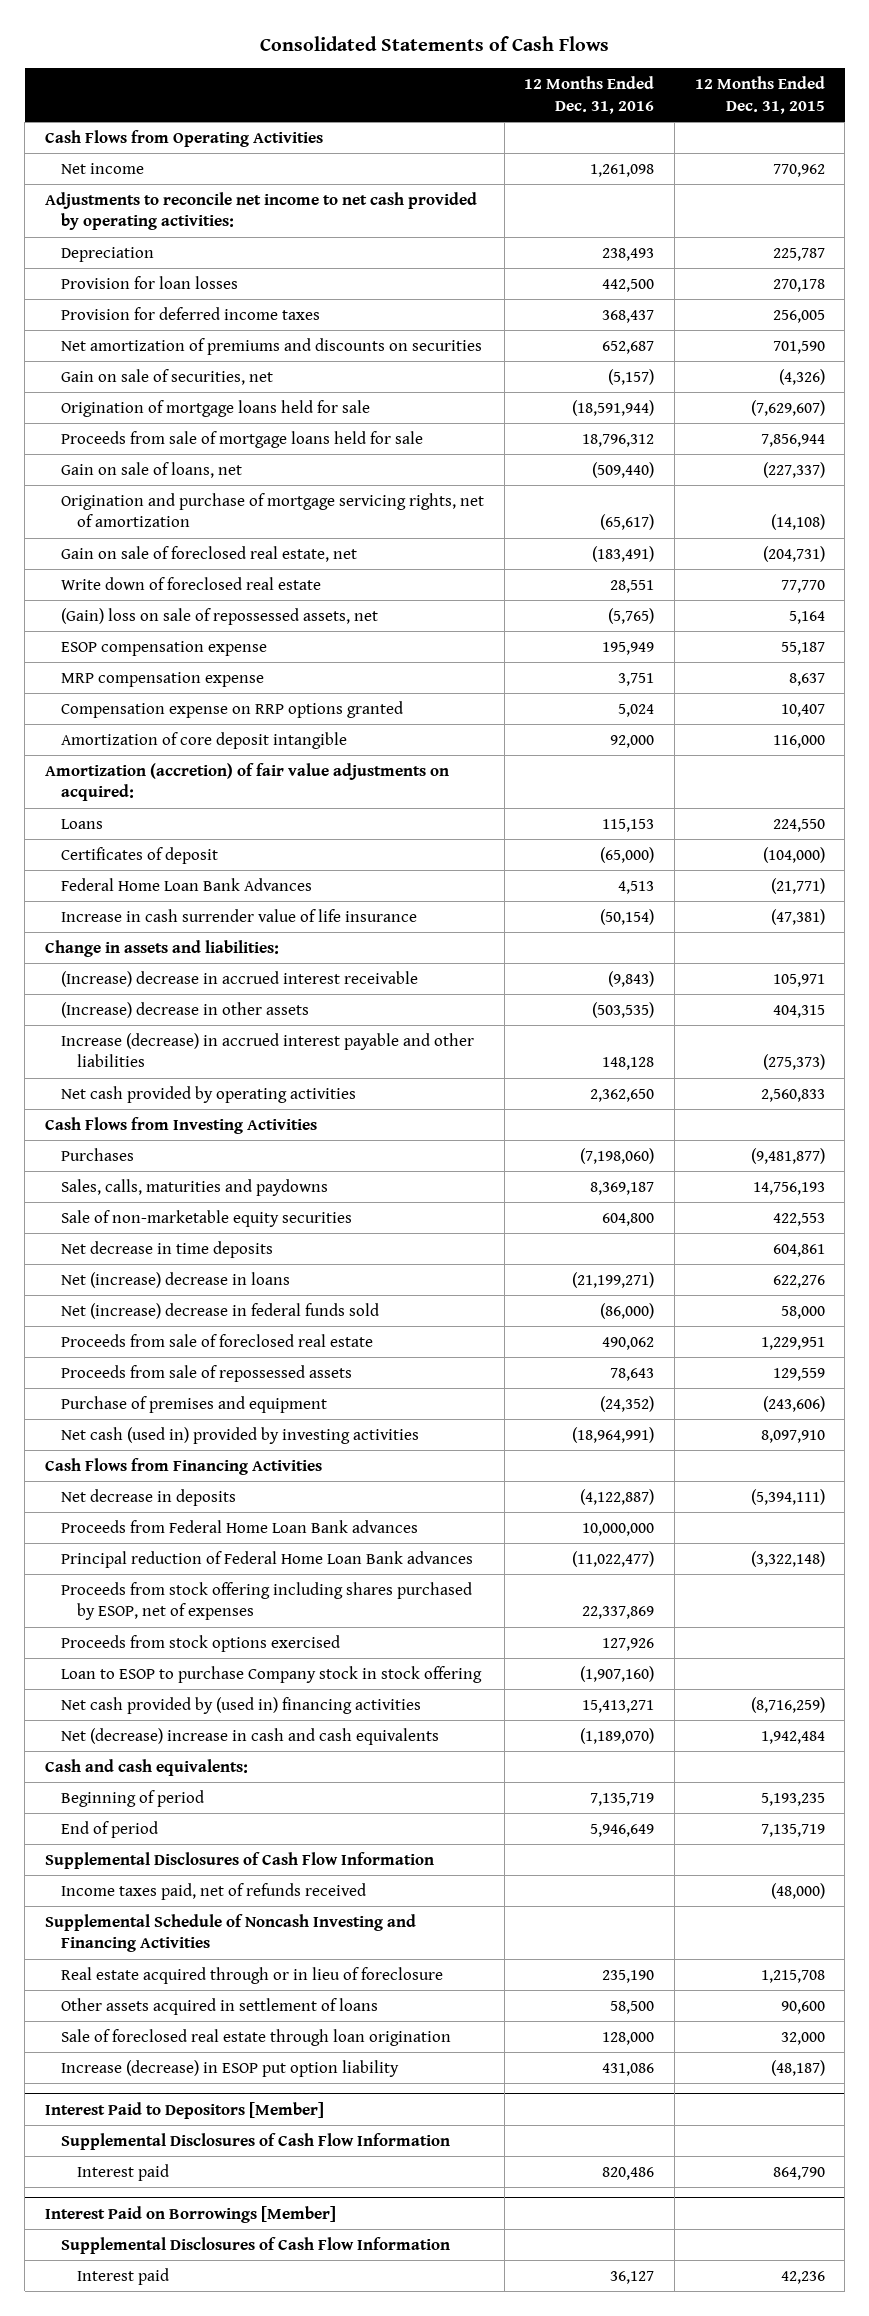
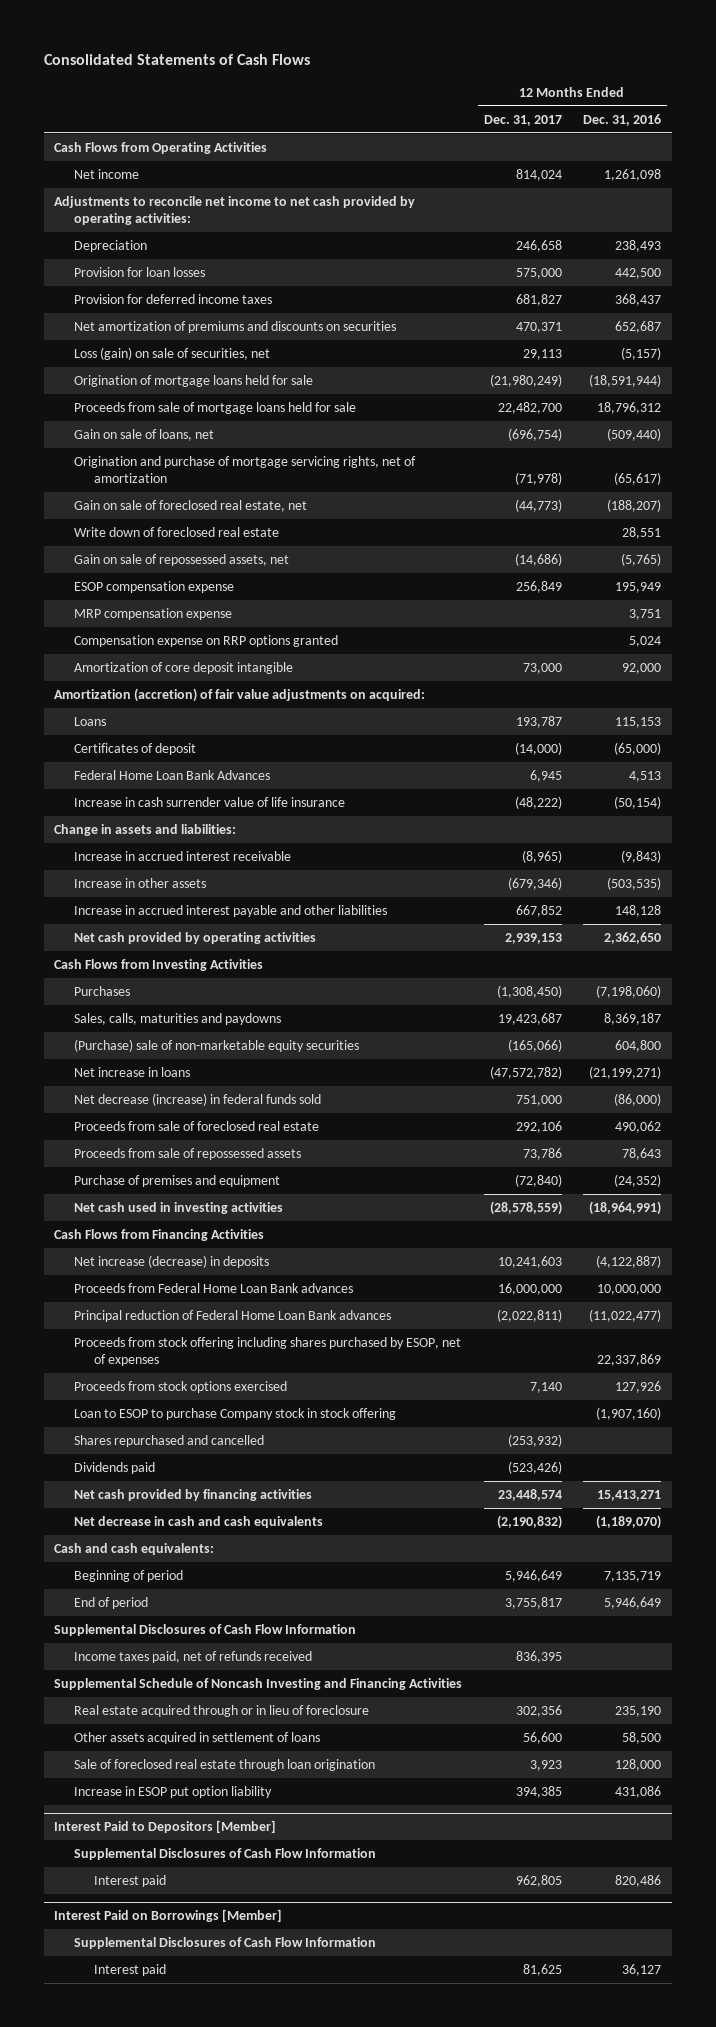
[694,76,825,114] 12 Months Ended Dec. 31, 2015 -> none
none -> [483,114,562,126] Dec. 31, 2017
[61,368,274,385] Gain on sale of securities, net -> [73,346,270,360] Loss (gain) on sale of securities, net
[592,545,655,562] (183,491) -> [607,498,662,512] (188,207)
[61,607,379,625] (Gain) loss on sale of repossessed assets, net -> [73,553,289,566] Gain on sale of repossessed assets, net
[61,970,419,987] (Increase) decrease in accrued interest receivable -> [73,850,291,861] Increase in accrued interest receivable
[61,1001,310,1018] (Increase) decrease in other assets -> [73,877,206,888] Increase in other assets
[61,1032,475,1068] Increase (decrease) in accrued interest payable and other liabilities -> [73,904,387,917] Increase in accrued interest payable and other liabilities
[61,1240,274,1258] Net decrease in time deposits -> none
[61,1209,353,1227] Sale of non-marketable equity securities -> [73,1038,359,1052] (Purchase) sale of non-marketable equity securities
[61,1271,291,1288] Net (increase) decrease in loans -> [73,1066,190,1077] Net increase in loans
[61,1302,380,1319] Net (increase) decrease in federal funds sold -> [73,1092,321,1106] Net decrease (increase) in federal funds sold
[61,1426,420,1444] Net cash (used in) provided by investing activities -> [73,1201,283,1214] Net cash used in investing activities
[61,1488,237,1506] Net decrease in deposits -> [73,1254,269,1268] Net increase (decrease) in deposits
none -> [73,1434,264,1447] Shares repurchased and cancelled
none -> [73,1461,155,1474] Dividends paid
[61,1696,422,1714] Net cash provided by (used in) financing activities -> [73,1488,312,1501] Net cash provided by financing activities
[61,1727,440,1745] Net (decrease) increase in cash and cash equivalents -> [73,1515,323,1528] Net decrease in cash and cash equivalents
[61,2059,400,2077] Increase (decrease) in ESOP put option liability -> [73,1785,272,1798] Increase in ESOP put option liability

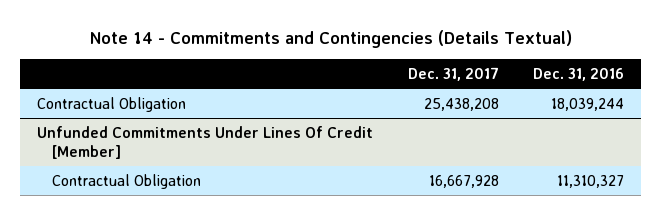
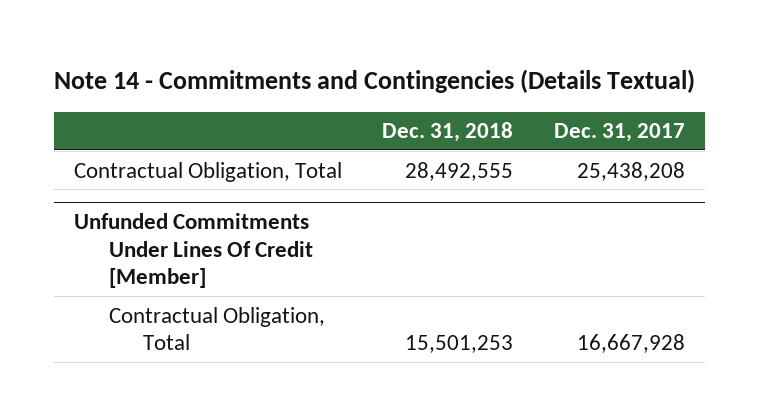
[532,68,624,82] Dec. 31, 2016 -> none
none -> [382,122,514,143] Dec. 31, 2018
[37,96,187,112] Contractual Obligation -> [73,161,342,182] Contractual Obligation, Total
[51,173,201,189] Contractual Obligation -> [108,306,325,350] Contractual Obligation, Total

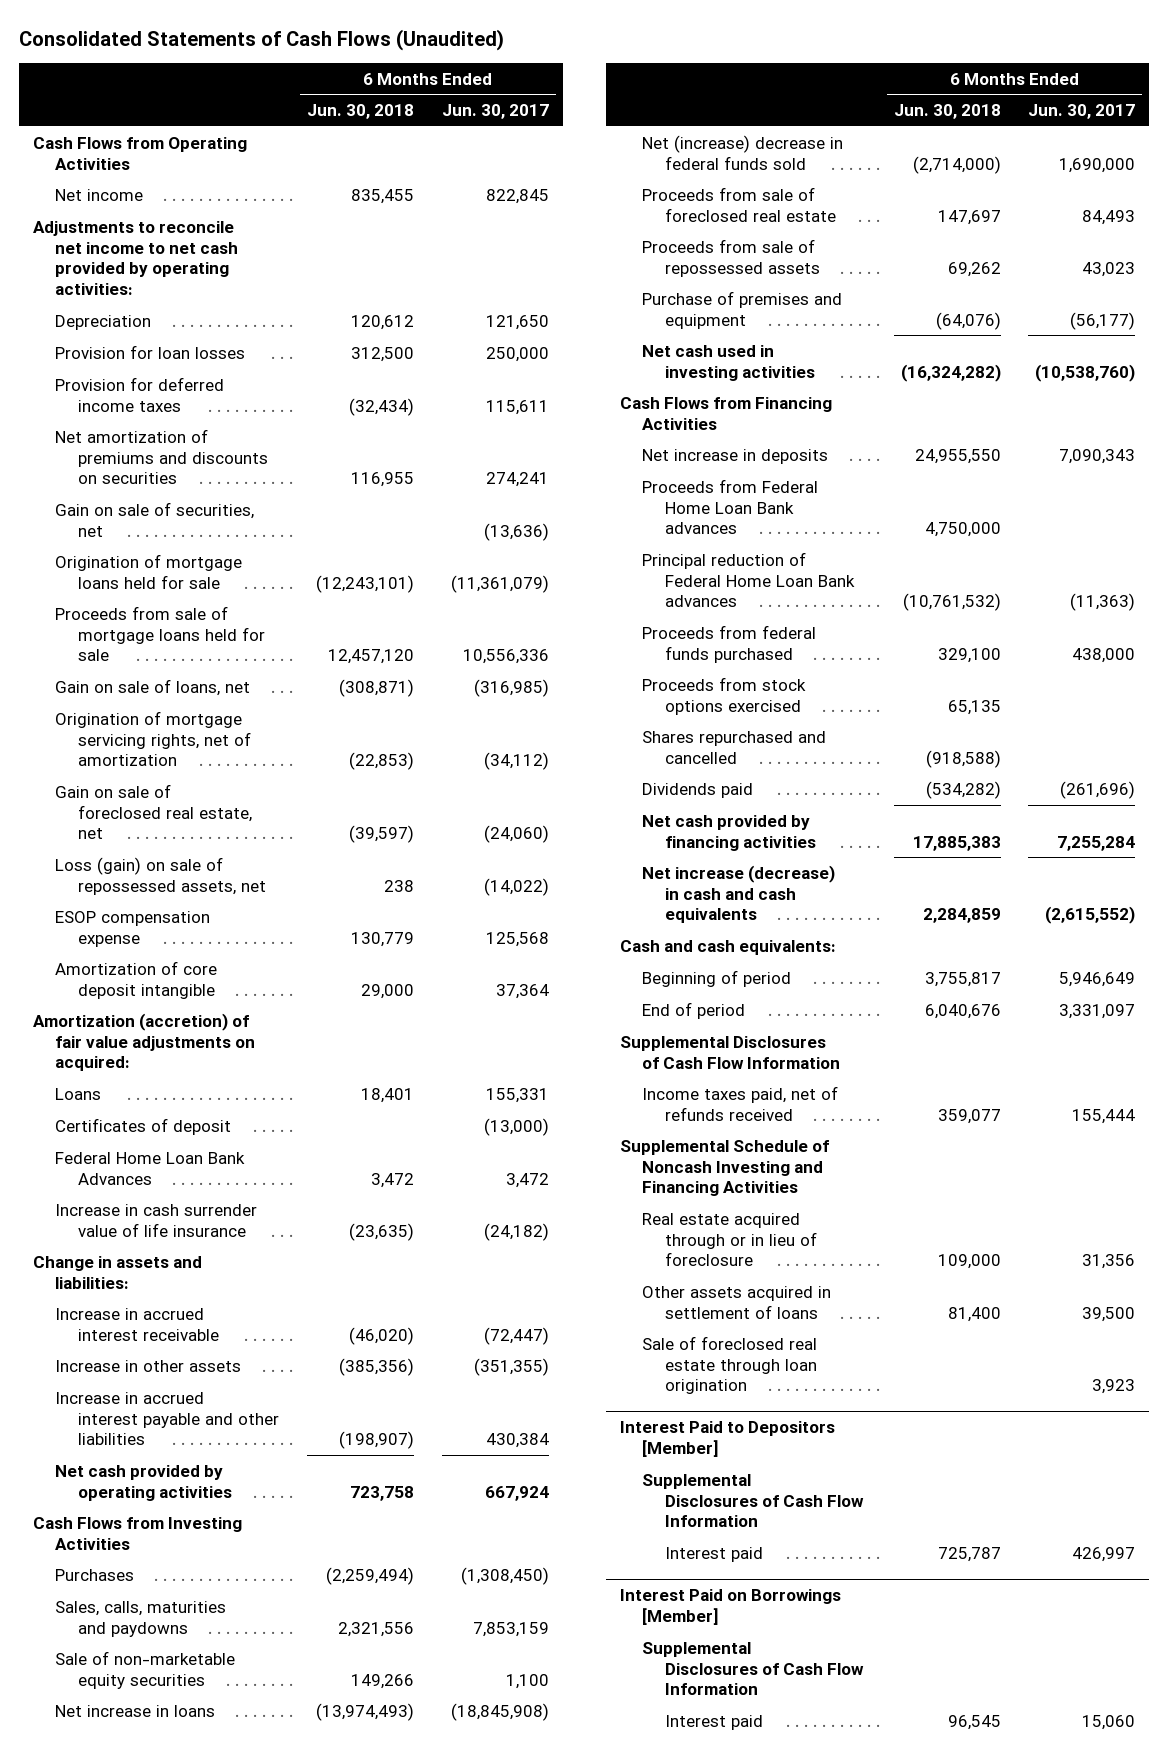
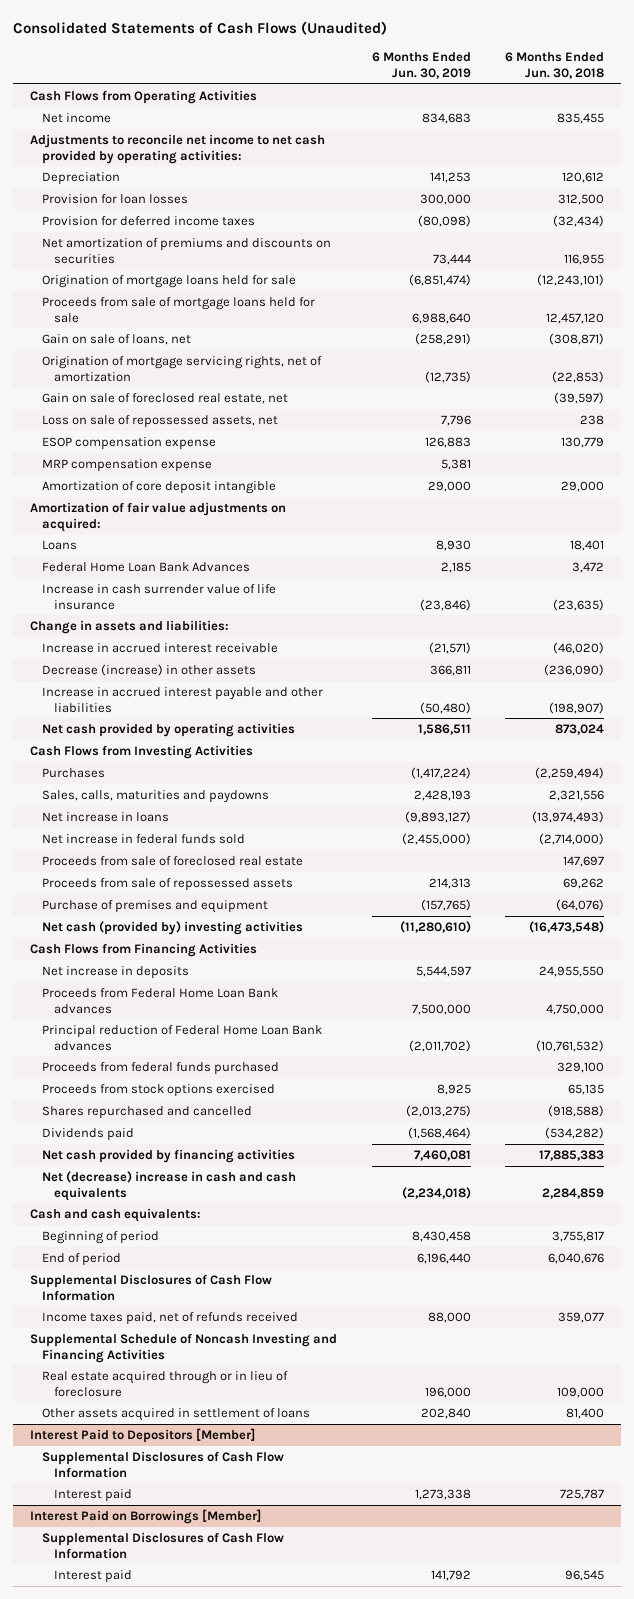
[441,104,549,120] Jun. 30, 2017 -> none
none -> [371,52,471,80] 6 Months Ended Jun. 30, 2019
[55,501,255,537] Gain on sale of securities, net -> none
[55,856,266,895] Loss (gain) on sale of repossessed assets, net -> [42,414,279,428] Loss on sale of repossessed assets, net
none -> [42,458,213,472] MRP compensation expense
[32,1012,256,1072] Amortization (accretion) of fair value adjustments on acquired: -> [30,501,287,532] Amortization of fair value adjustments on acquired:
[55,1117,232,1135] Certificates of deposit -> none
[55,1359,242,1372] Increase in other assets -> [42,663,257,676] Decrease (increase) in other assets
[338,1357,414,1376] (385,356) -> [543,663,604,676] (236,090)
[349,1485,414,1501] 723,758 -> [554,723,604,735] 873,024
[55,1650,236,1689] Sale of non-marketable equity securities -> none
[642,134,844,170] Net (increase) decrease in federal funds sold -> [42,833,246,844] Net increase in federal funds sold
[642,344,815,381] Net cash used in investing activities -> [42,920,304,935] Net cash (provided by) investing activities
[900,363,1001,382] (16,324,282) -> [528,920,604,933] (16,473,548)
[642,864,836,924] Net increase (decrease) in cash and cash equivalents -> [42,1170,297,1201] Net (decrease) increase in cash and cash equivalents
[642,1335,818,1395] Sale of foreclosed real estate through loan origination -> none

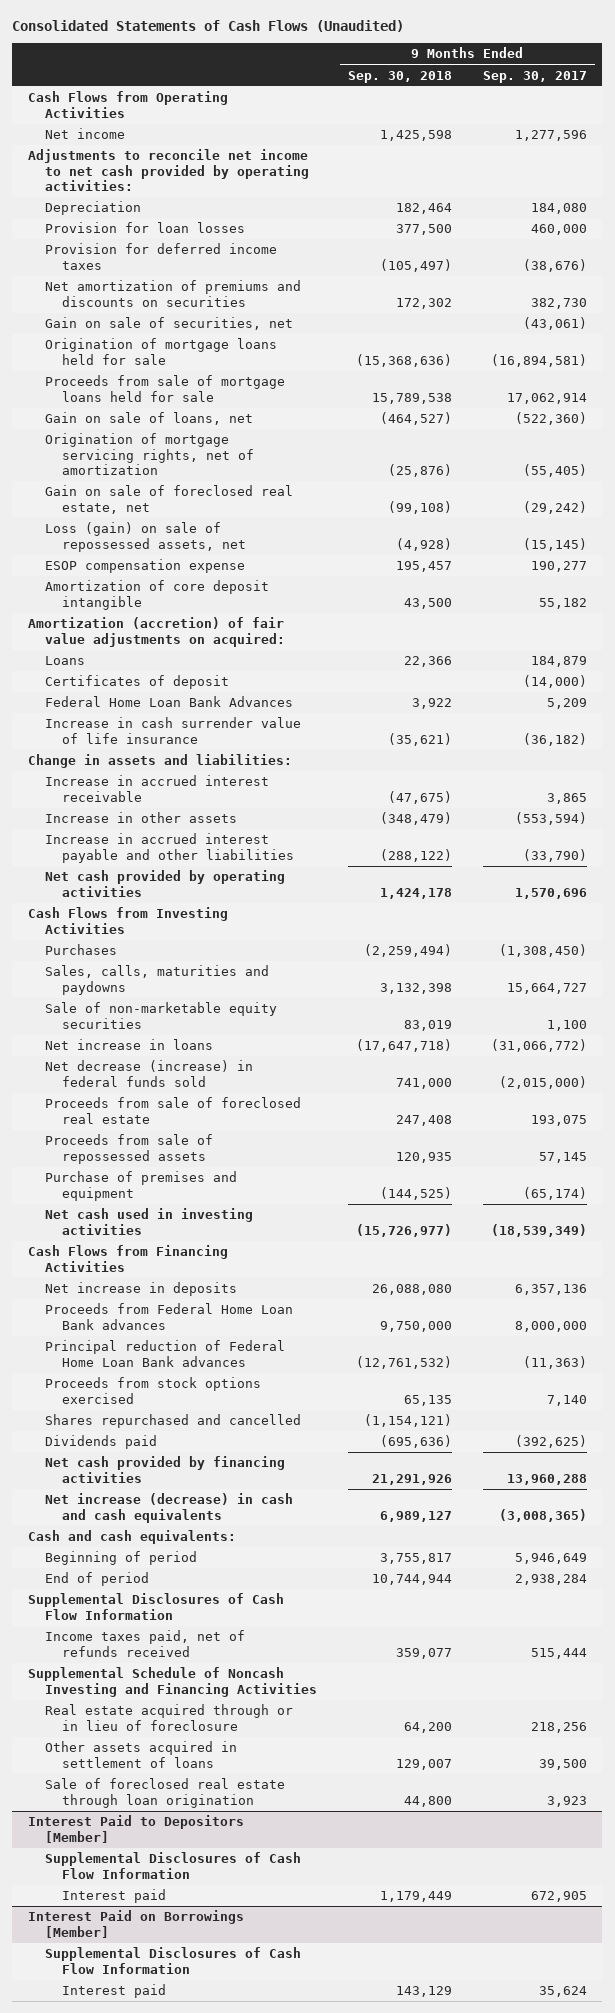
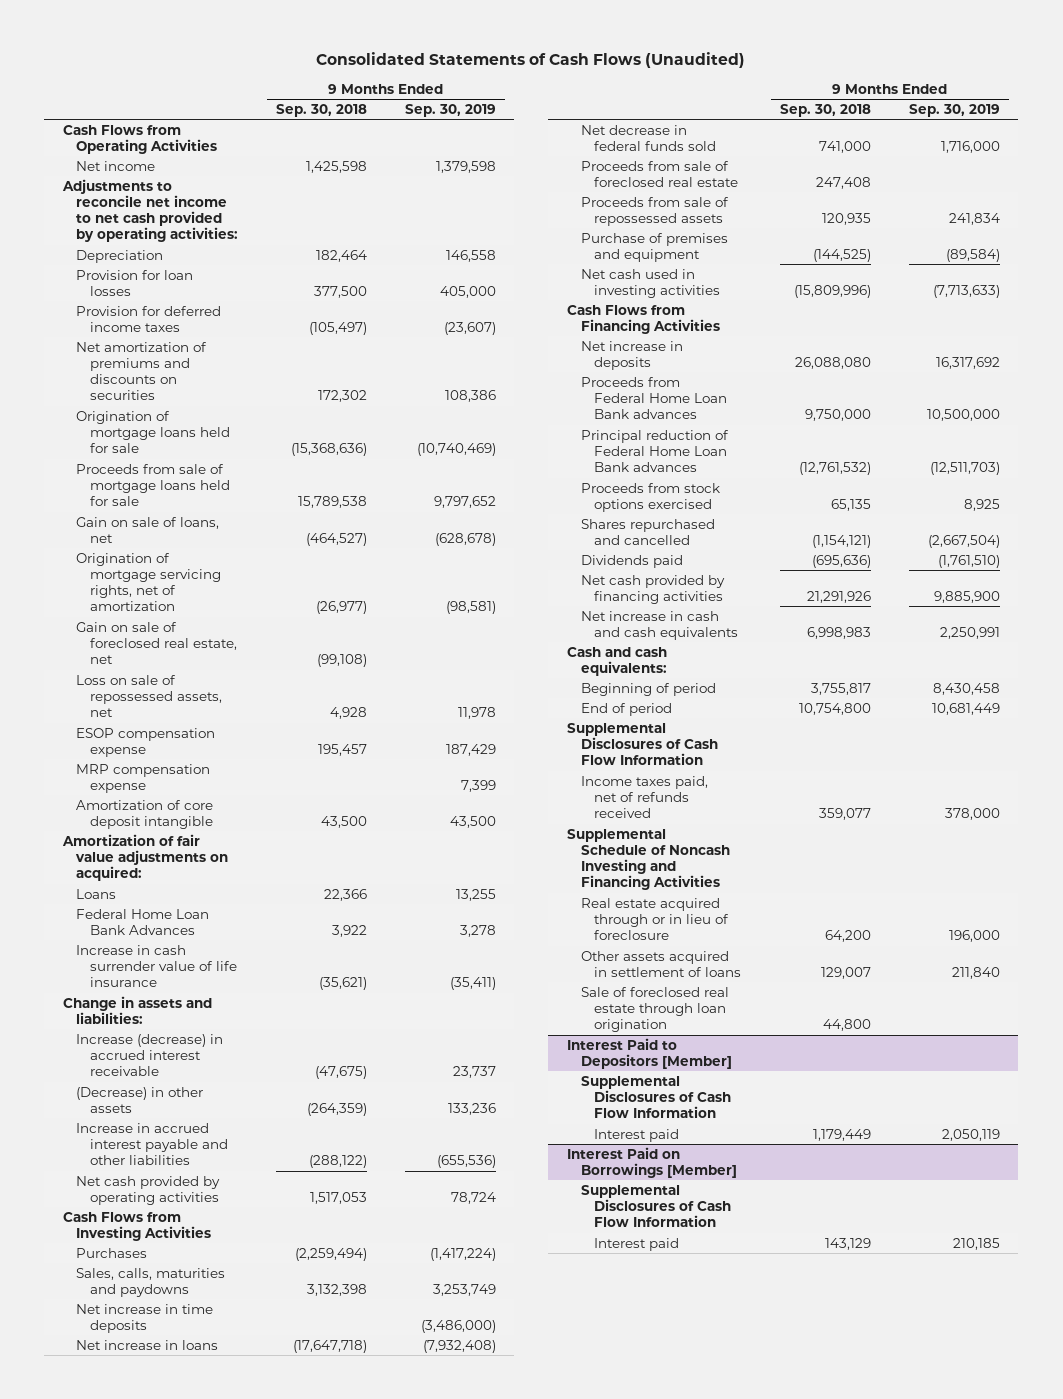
[482,70,587,83] Sep. 30, 2017 -> none
none -> [404,103,496,117] Sep. 30, 2019
[44,317,293,331] Gain on sale of securities, net -> none
[387,464,452,478] (25,876) -> [316,601,368,615] (26,977)
[44,522,246,552] Loss (gain) on sale of repossessed assets, net -> [76,674,222,718] Loss on sale of repossessed assets, net
[395,537,452,551] (4,928) -> [330,707,368,720] 4,928
none -> [76,763,211,794] MRP compensation expense
[27,617,285,647] Amortization (accretion) of fair value adjustments on acquired: -> [62,833,229,882] Amortization of fair value adjustments on acquired:
[44,675,229,690] Certificates of deposit -> none
[44,775,269,802] Increase in accrued interest receivable -> [76,1033,224,1077] Increase (decrease) in accrued interest receivable
[44,812,237,824] Increase in other assets -> [76,1086,204,1114] (Decrease) in other assets
[379,812,452,826] (348,479) -> [307,1103,368,1117] (264,359)
[379,887,452,899] 1,424,178 -> [310,1192,368,1205] 1,517,053
[44,1002,277,1029] Sale of non-marketable equity securities -> none
none -> [76,1303,214,1334] Net increase in time deposits
[44,1060,253,1087] Net decrease (increase) in federal funds sold -> [580,124,716,152] Net decrease in federal funds sold
[355,1223,452,1237] (15,726,977) -> [794,285,872,299] (15,809,996)
[44,1493,293,1523] Net increase (decrease) in cash and cash equivalents -> [580,610,738,641] Net increase in cash and cash equivalents
[379,1510,452,1522] 6,989,127 -> [807,627,872,640] 6,998,983
[371,1574,452,1586] 10,744,944 -> [799,702,872,715] 10,754,800

